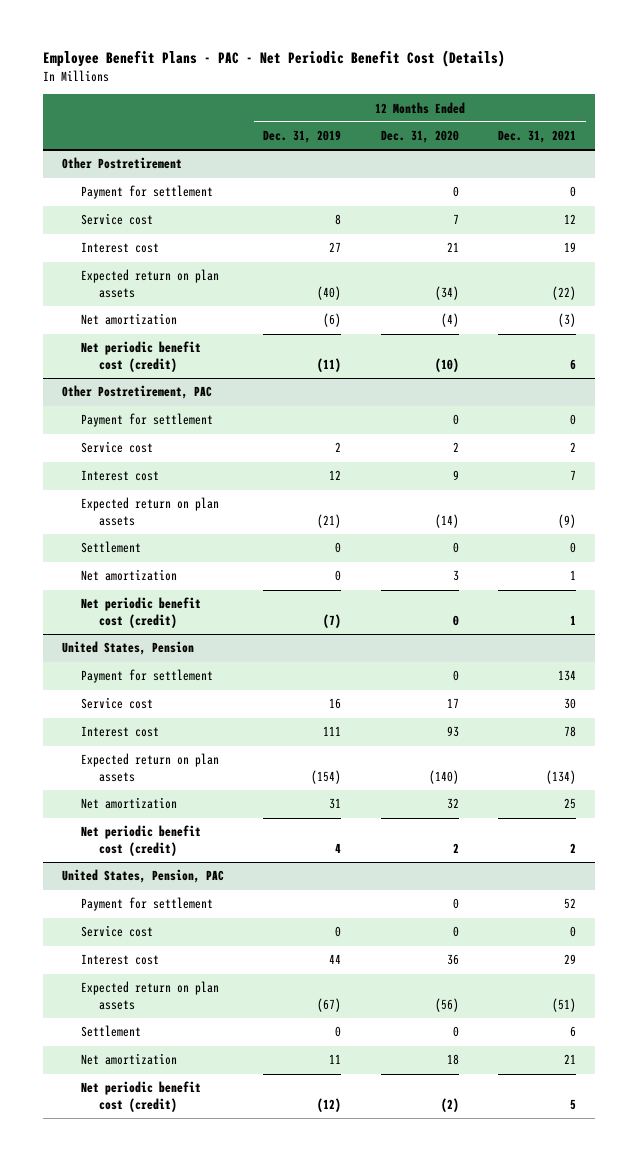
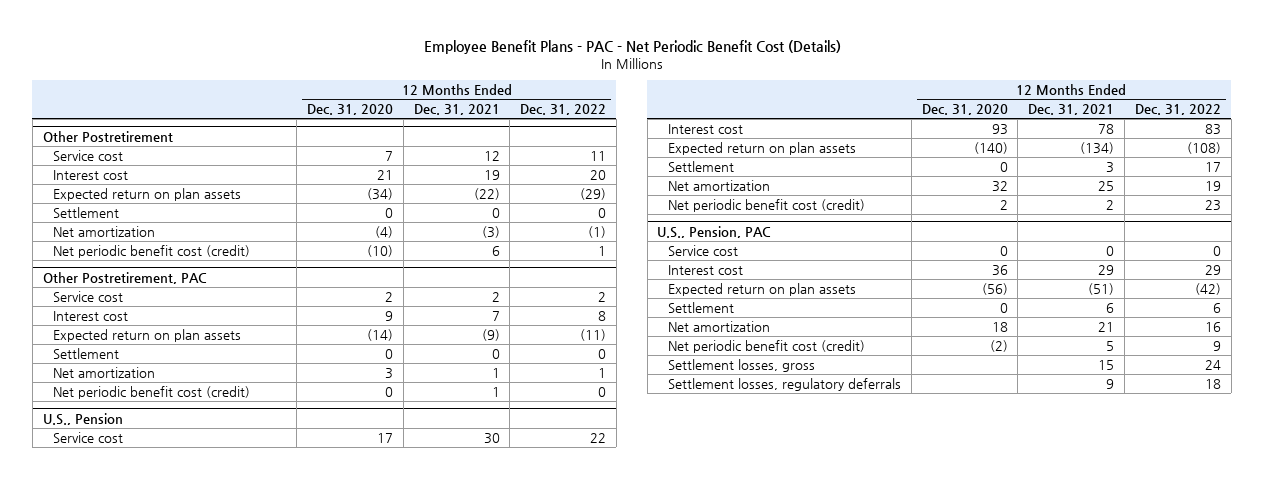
[263,130,342,144] Dec. 31, 2019 -> none
none -> [520,104,607,116] Dec. 31, 2022
[80,185,213,200] Payment for settlement -> none
none -> [53,206,120,218] Settlement
[80,413,213,428] Payment for settlement -> none
[62,641,195,656] United States, Pension -> none
[80,669,213,684] Payment for settlement -> none
none -> [42,412,123,425] U.S., Pension
none -> [668,160,735,172] Settlement
[62,869,225,884] United States, Pension, PAC -> none
[80,897,213,912] Payment for settlement -> none
none -> [657,225,772,238] U.S., Pension, PAC
none -> [668,358,816,372] Settlement losses, gross
none -> [668,377,902,391] Settlement losses, regulatory deferrals

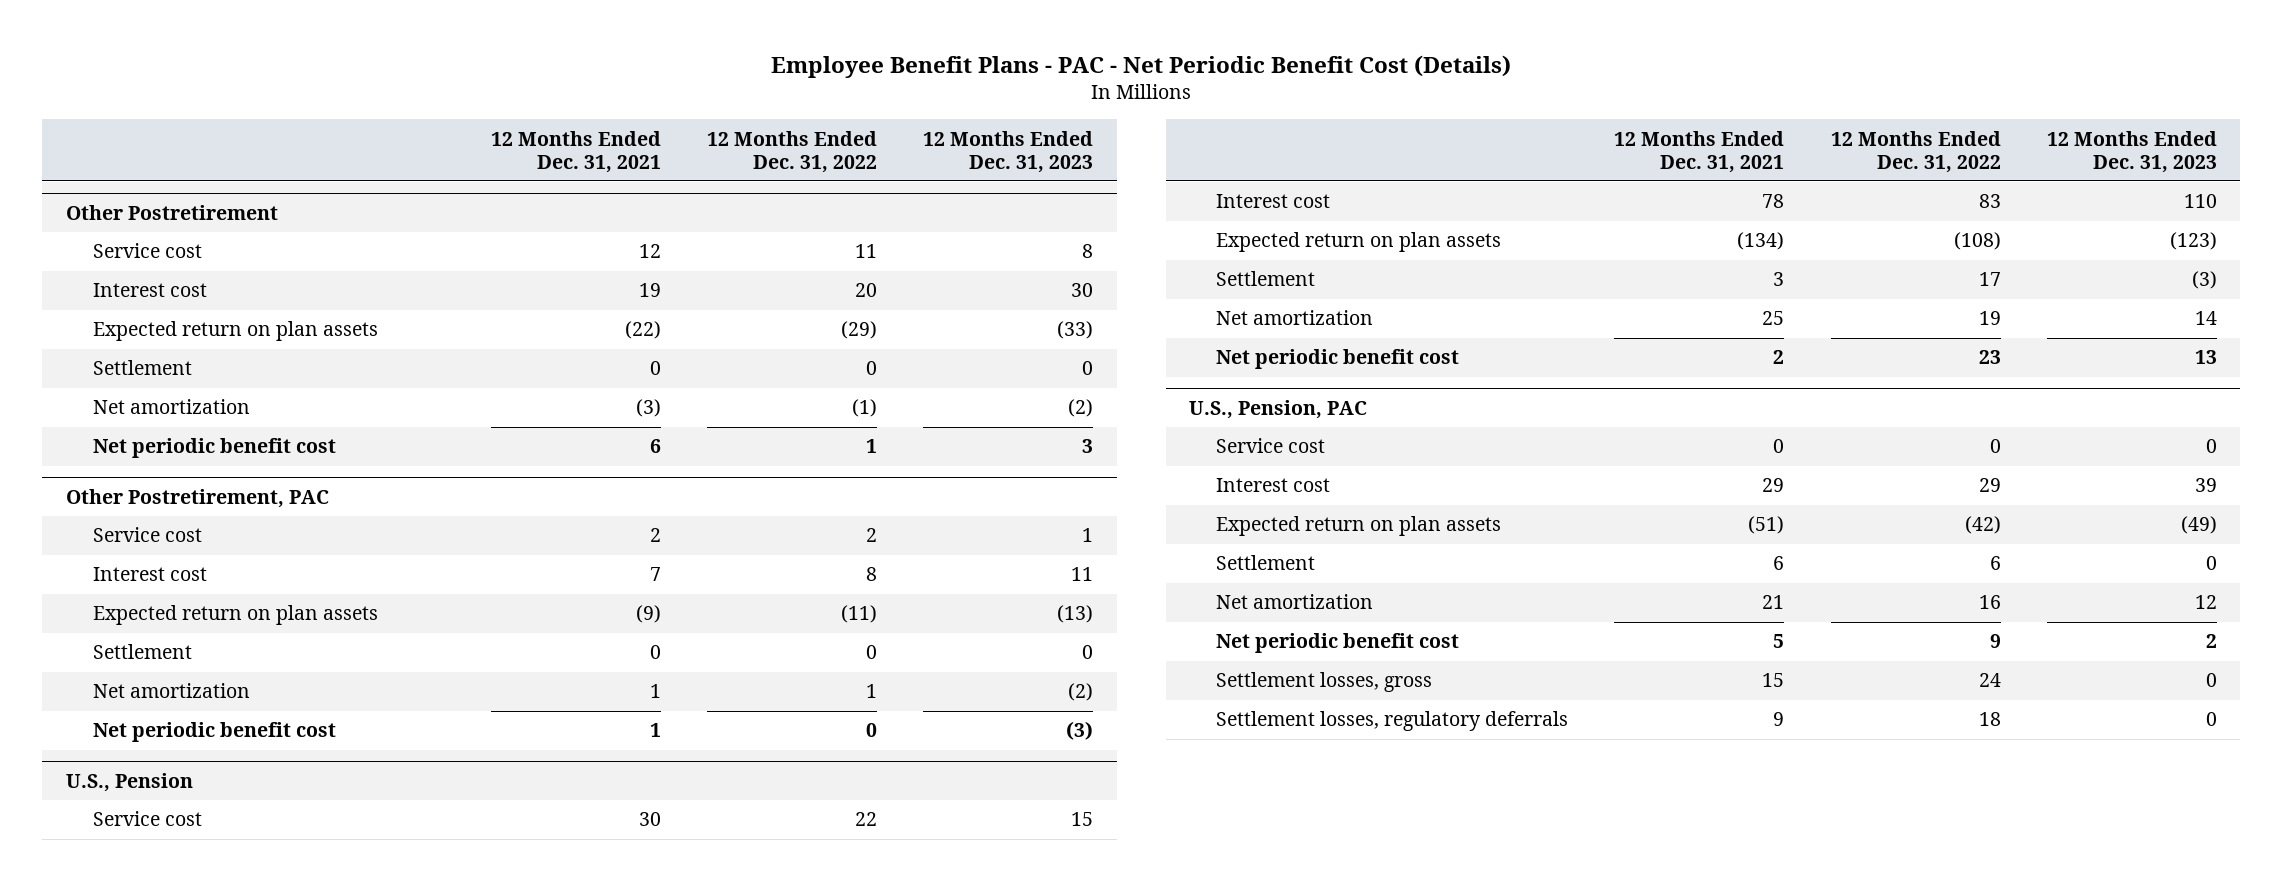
[306,104,393,116] Dec. 31, 2020 -> none
none -> [923,130,1094,173] 12 Months Ended Dec. 31, 2023
[53,244,251,258] Net periodic benefit cost (credit) -> [93,438,337,459] Net periodic benefit cost
[53,385,251,399] Net periodic benefit cost (credit) -> [93,722,337,743] Net periodic benefit cost
[668,198,866,212] Net periodic benefit cost (credit) -> [1216,349,1460,370] Net periodic benefit cost
[668,339,866,353] Net periodic benefit cost (credit) -> [1216,633,1460,654] Net periodic benefit cost

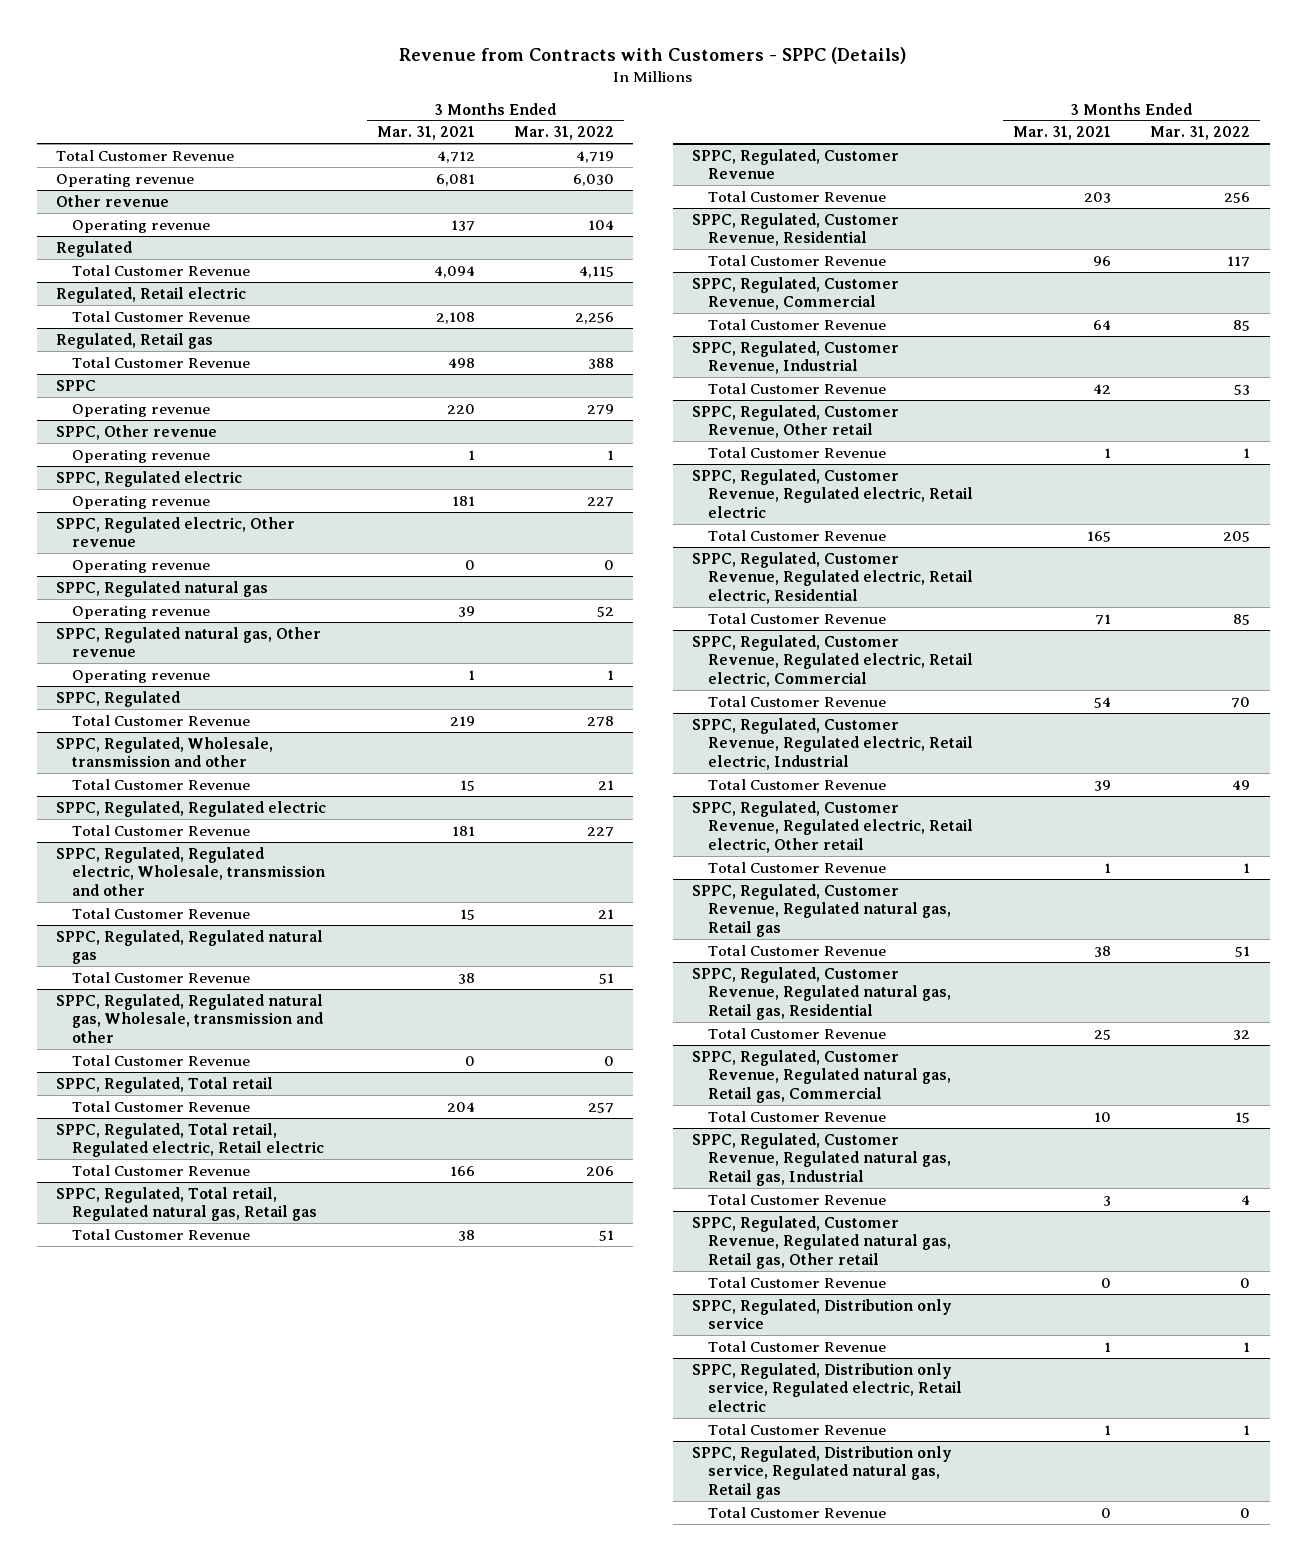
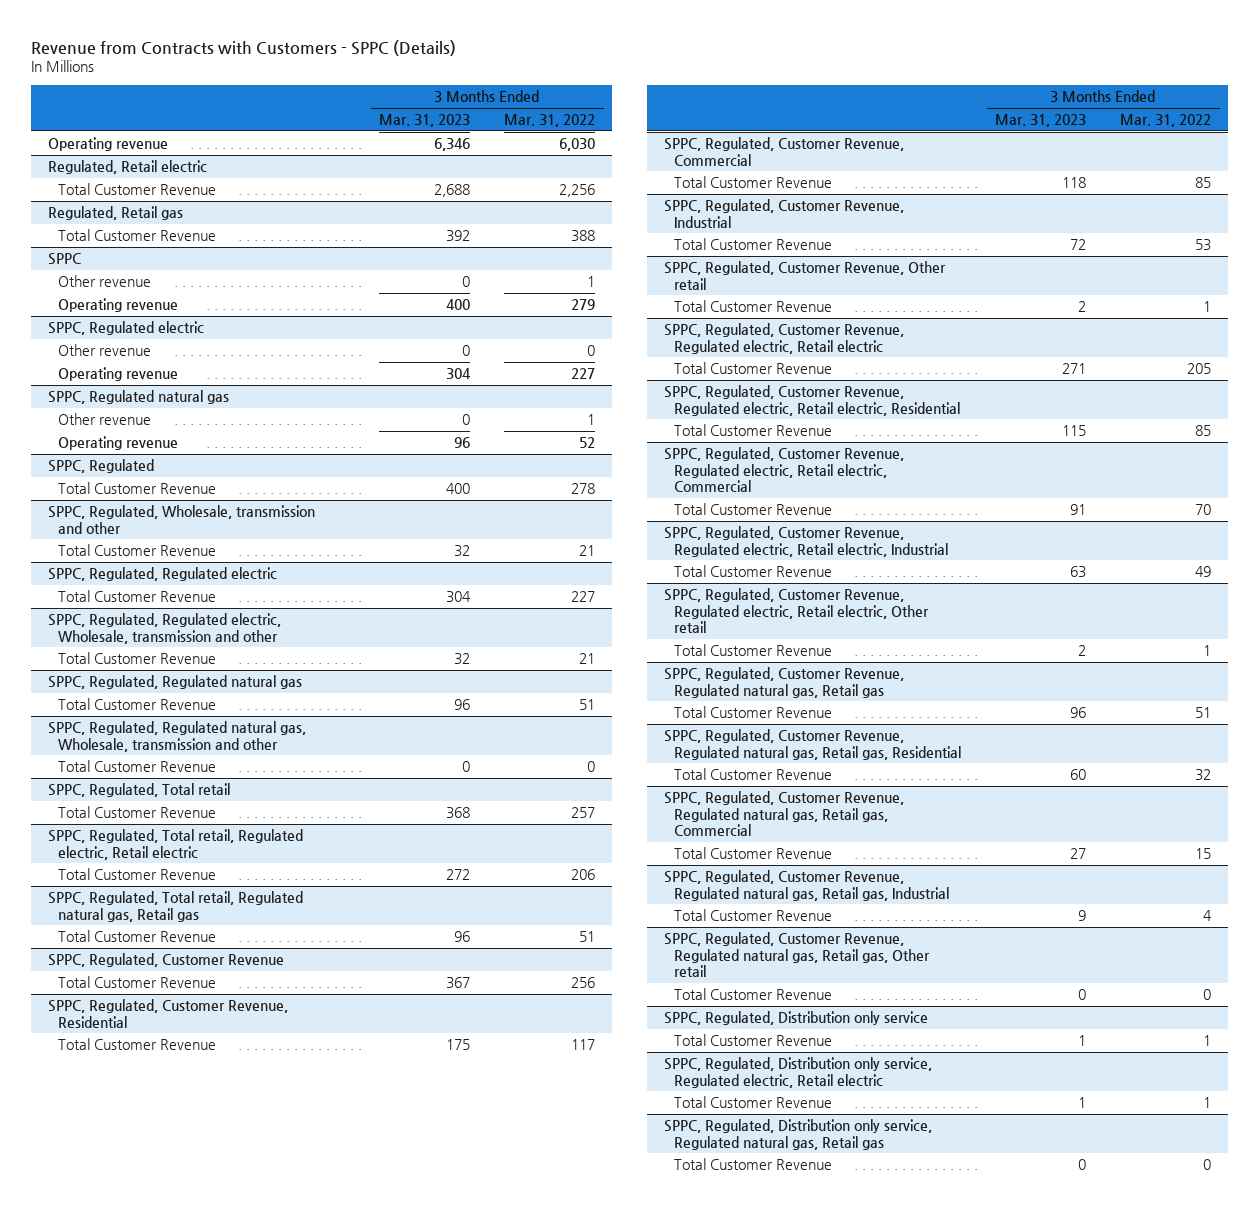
[376,126,475,141] Mar. 31, 2021 -> none
none -> [379,114,471,128] Mar. 31, 2023
[56,149,235,161] Total Customer Revenue -> none
[56,194,170,207] Other revenue -> none
[72,219,211,233] Operating revenue -> none
[56,240,133,257] Regulated -> none
[72,264,251,276] Total Customer Revenue -> none
none -> [58,275,152,288] Other revenue
[56,424,218,440] SPPC, Other revenue -> none
[72,449,211,463] Operating revenue -> none
none -> [58,344,152,357] Other revenue
[56,516,296,548] SPPC, Regulated electric, Other revenue -> none
[72,559,211,573] Operating revenue -> none
none -> [58,413,152,426] Other revenue
[56,626,322,658] SPPC, Regulated natural gas, Other revenue -> none
[72,669,211,683] Operating revenue -> none

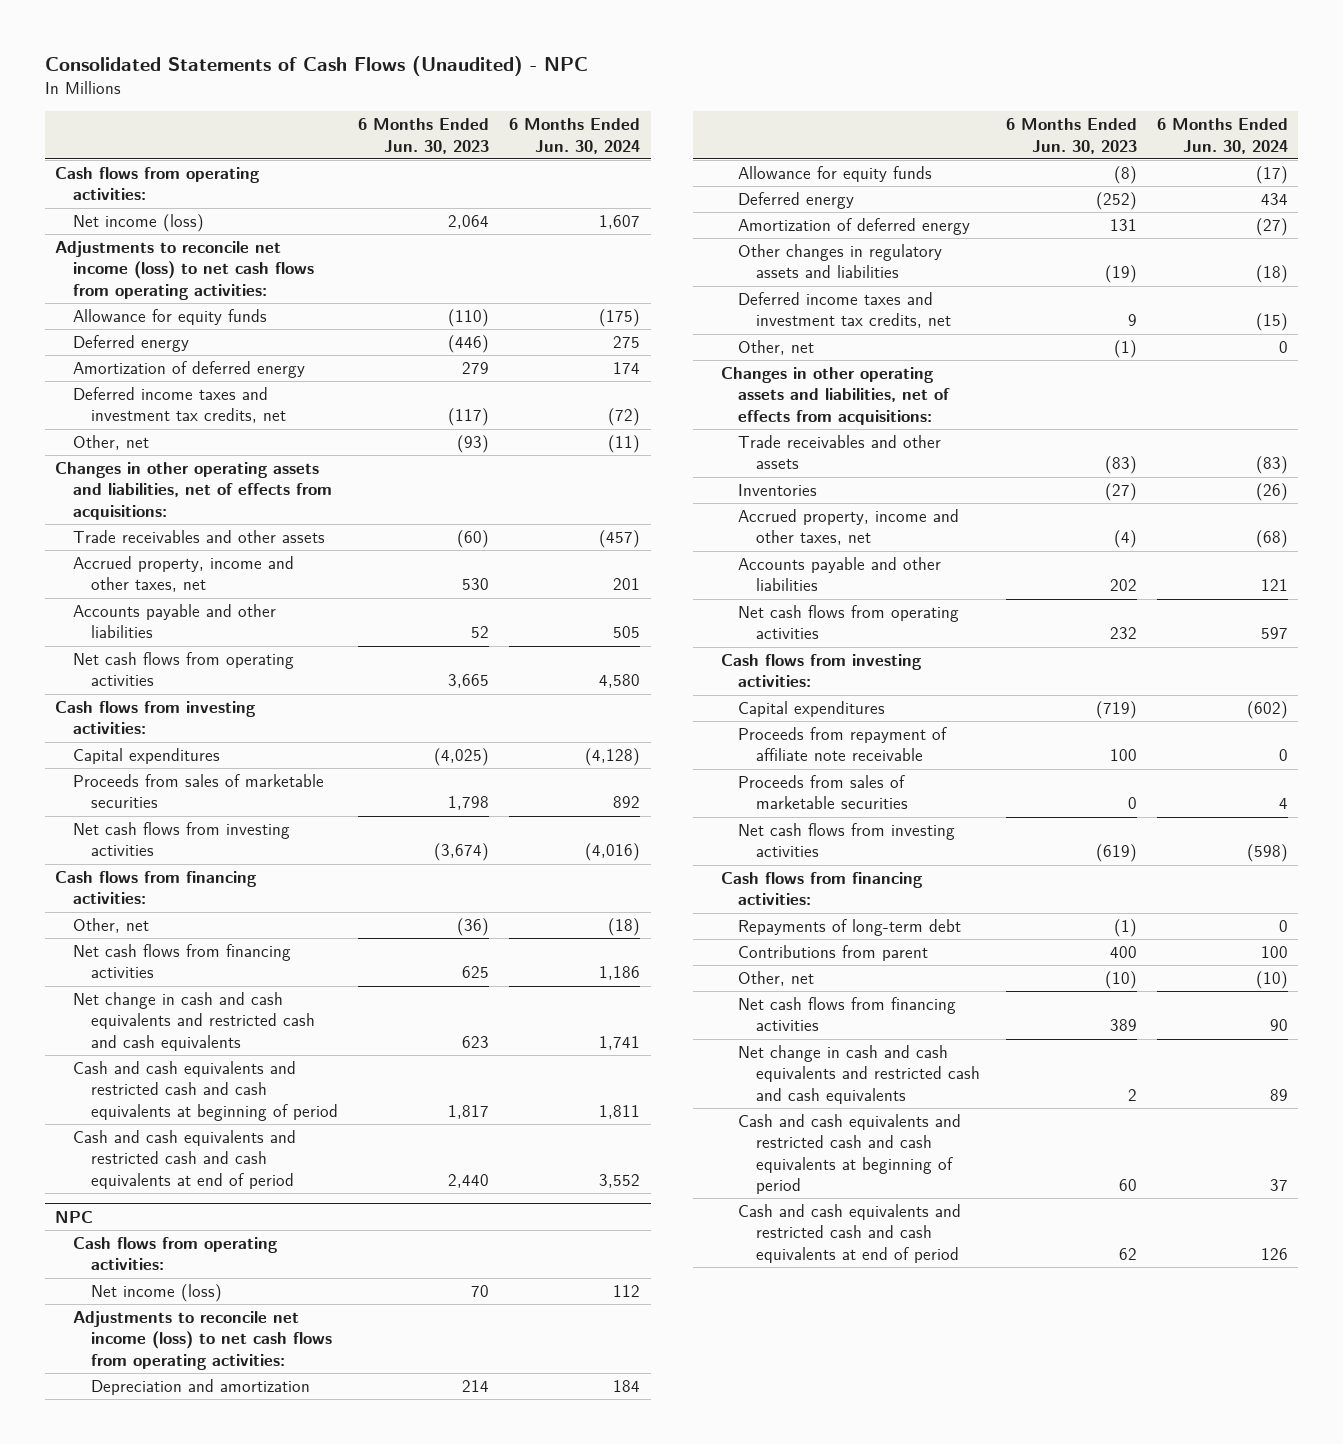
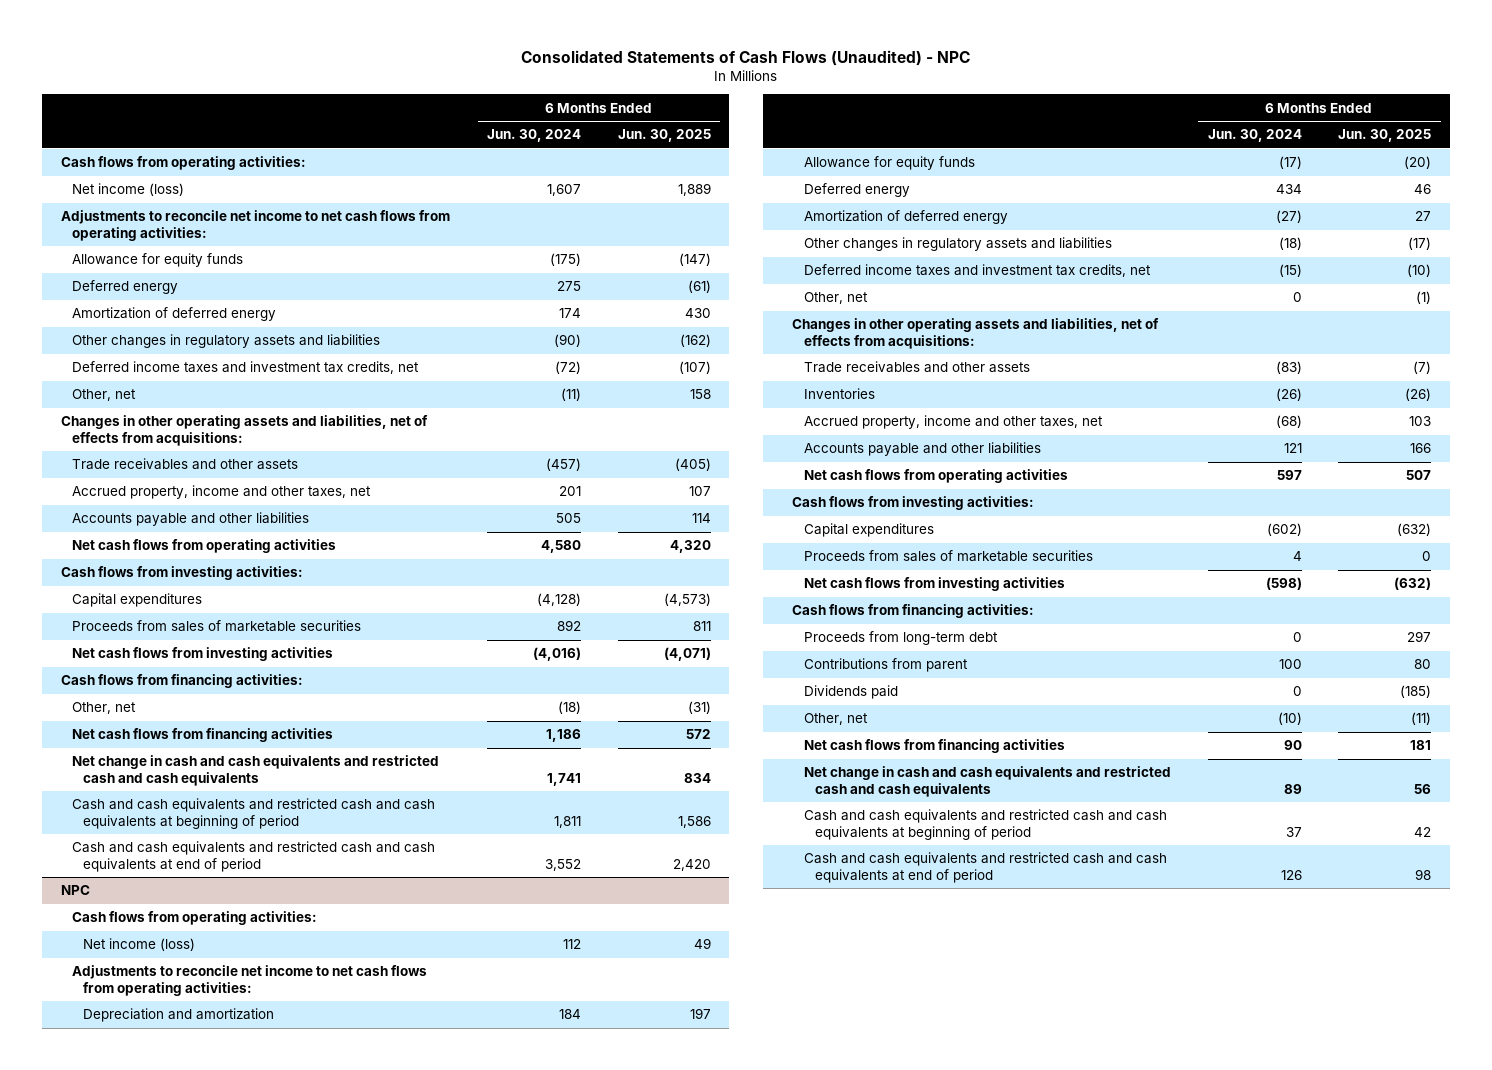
[357,118,489,154] 6 Months Ended Jun. 30, 2023 -> none
none -> [618,129,712,143] Jun. 30, 2025
[55,241,315,300] Adjustments to reconcile net income (loss) to net cash flows from operating activities: -> [60,210,450,241] Adjustments to reconcile net income to net cash flows from operating activities:
none -> [72,334,381,349] Other changes in regulatory assets and liabilities
[73,1311,332,1370] Adjustments to reconcile net income (loss) to net cash flows from operating activities: -> [72,965,428,996] Adjustments to reconcile net income to net cash flows from operating activities:
[738,727,948,762] Proceeds from repayment of affiliate note receivable -> none
[738,919,962,937] Repayments of long-term debt -> none
none -> [803,631,998,646] Proceeds from long-term debt
none -> [803,685,898,700] Dividends paid

